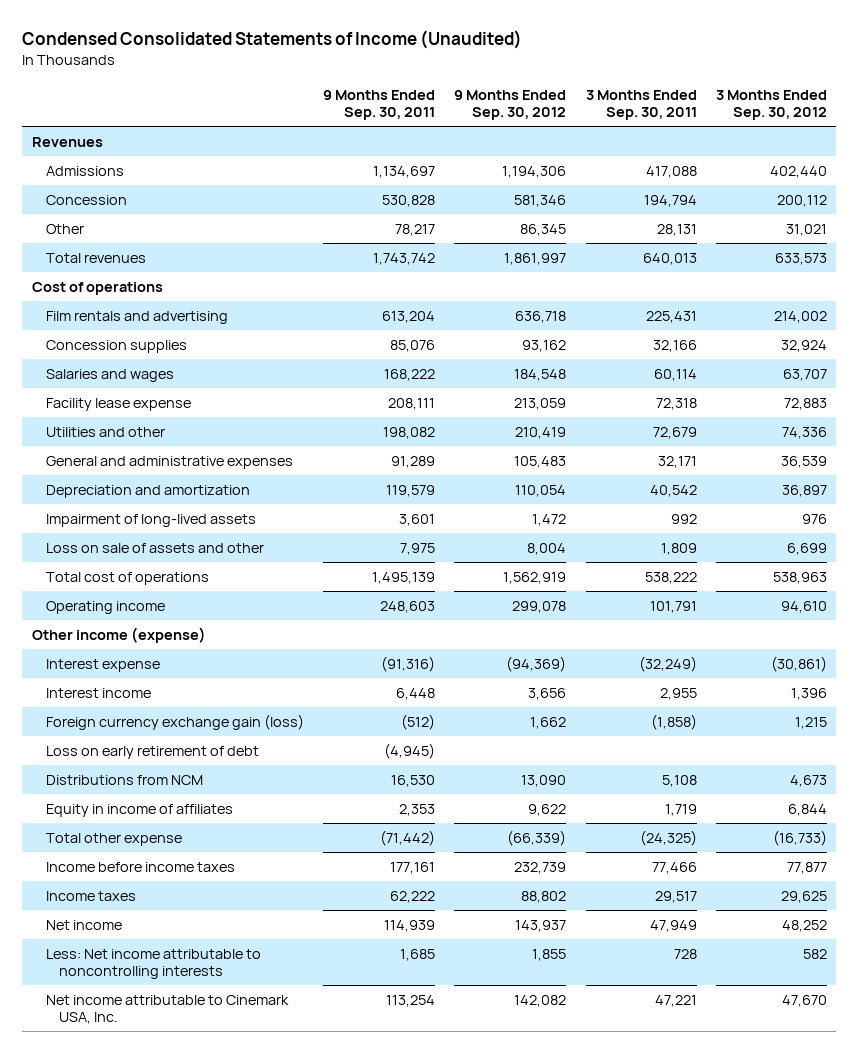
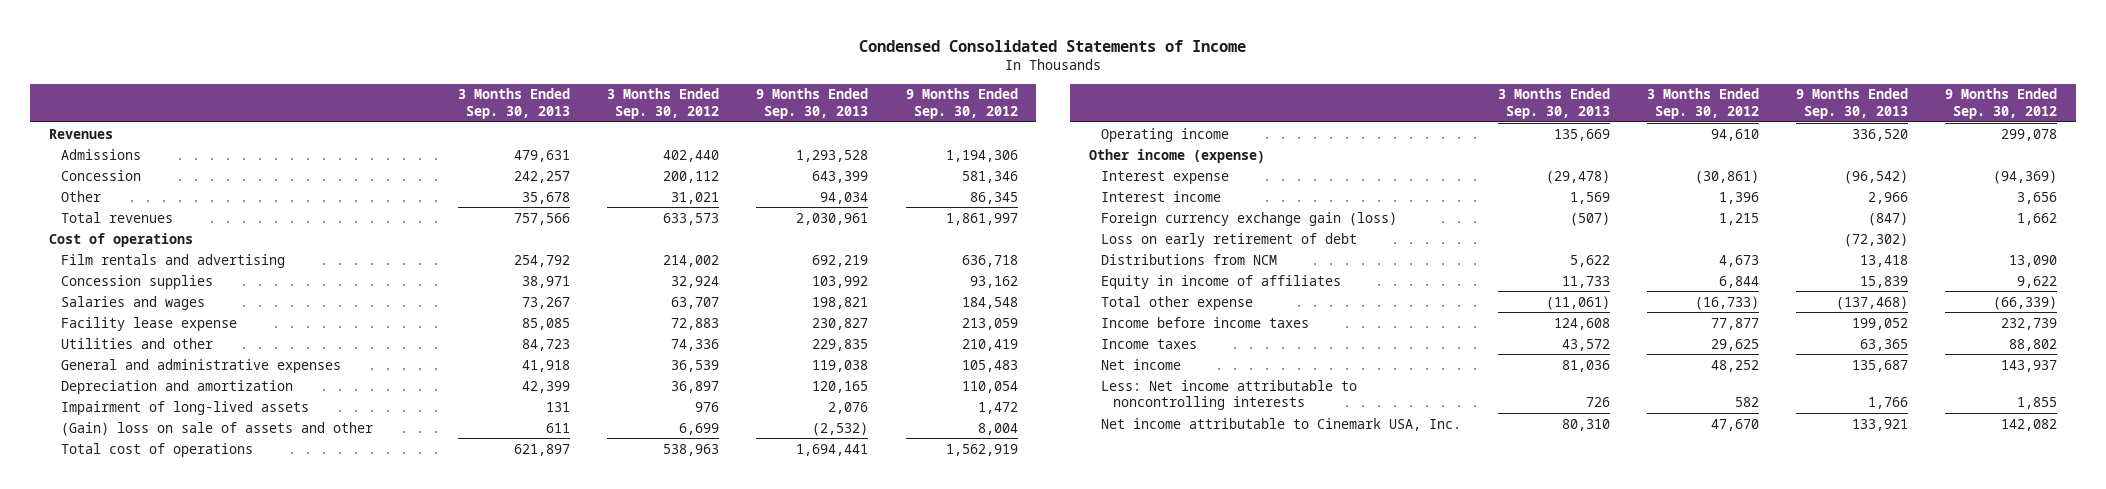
[22,30,523,50] Condensed Consolidated Statements of Income (Unaudited) -> [859,39,1247,52] Condensed Consolidated Statements of Income
[323,89,436,121] 9 Months Ended Sep. 30, 2011 -> none
[585,89,697,121] 3 Months Ended Sep. 30, 2011 -> none
none -> [458,88,571,119] 3 Months Ended Sep. 30, 2013
none -> [756,88,869,119] 9 Months Ended Sep. 30, 2013
[45,542,264,553] Loss on sale of assets and other -> [61,421,374,436] (Gain) loss on sale of assets and other

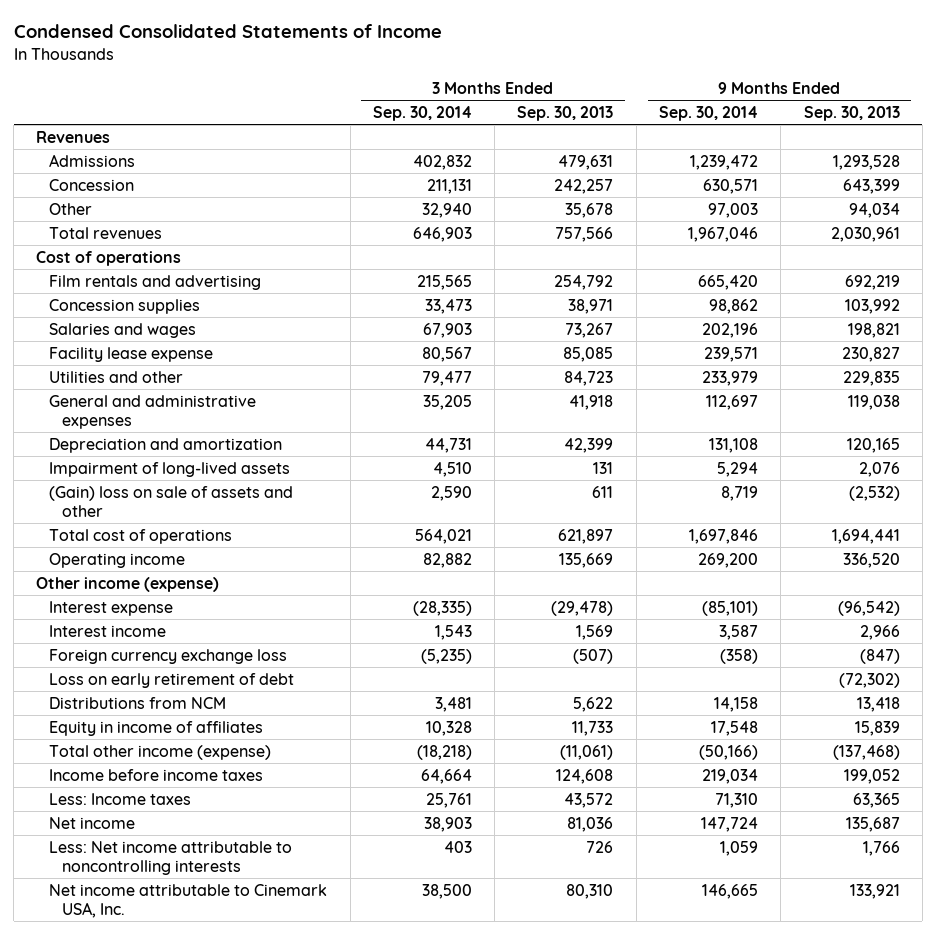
[607,88,720,119] 3 Months Ended Sep. 30, 2012 -> none
[905,88,1018,119] 9 Months Ended Sep. 30, 2012 -> none
none -> [372,105,472,121] Sep. 30, 2014
none -> [659,105,759,121] Sep. 30, 2014
[1100,211,1397,226] Foreign currency exchange gain (loss) -> [49,648,288,664] Foreign currency exchange loss
[1100,295,1253,310] Total other expense -> [49,744,272,760] Total other income (expense)
[1100,338,1197,349] Income taxes -> [49,792,192,805] Less: Income taxes

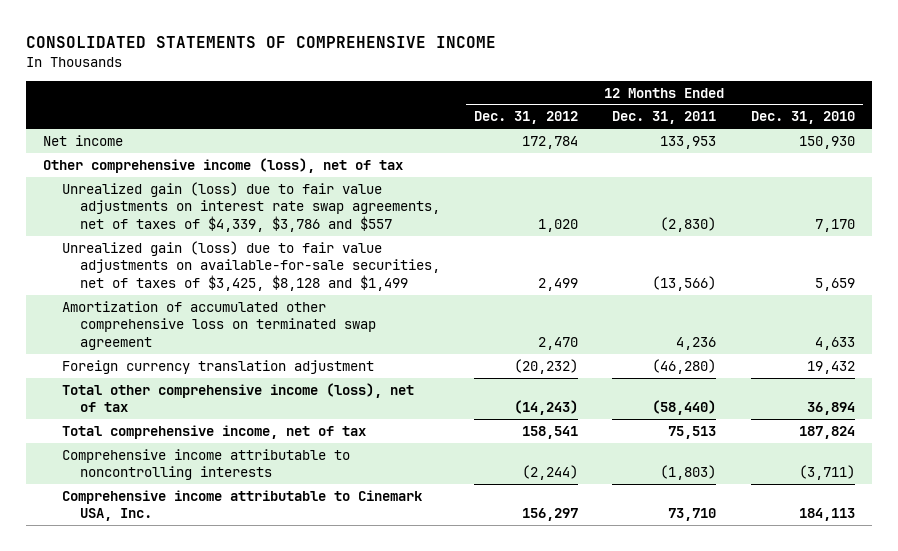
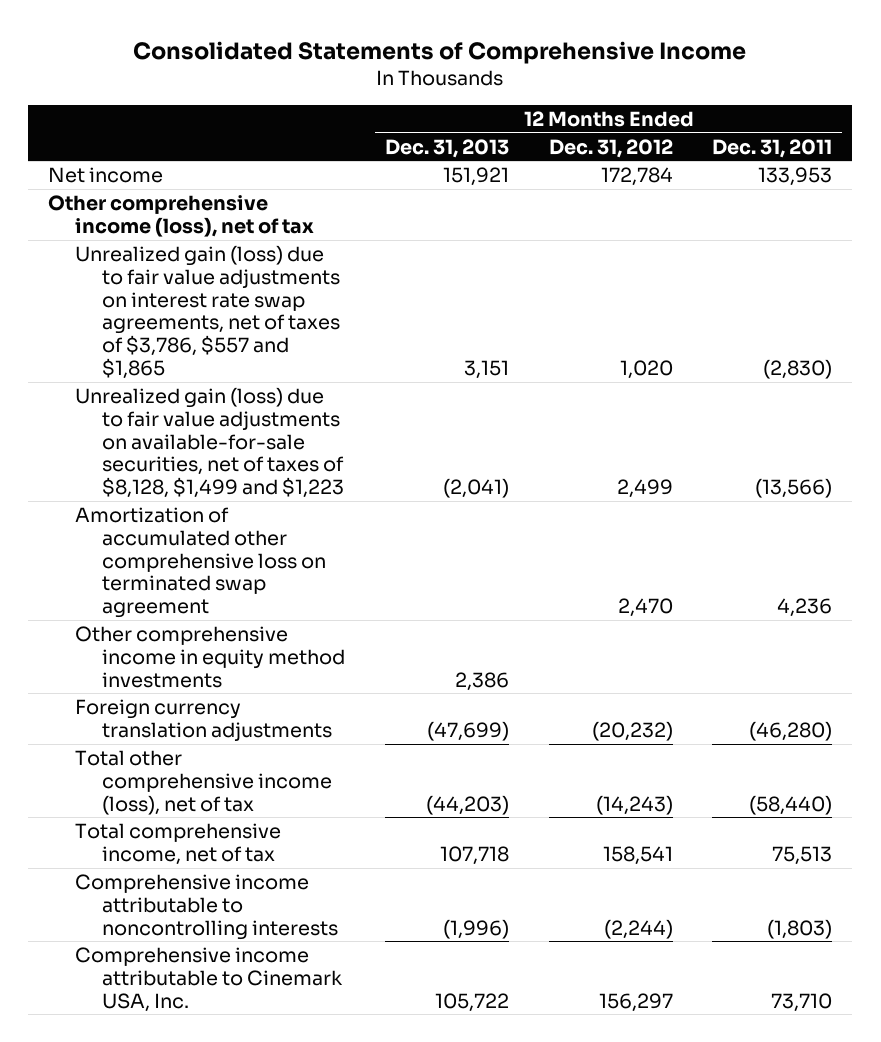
[26,35,497,48] CONSOLIDATED STATEMENTS OF COMPREHENSIVE INCOME -> [133,40,747,64] Consolidated Statements of Comprehensive Income
[750,111,855,125] Dec. 31, 2010 -> none
none -> [384,138,509,158] Dec. 31, 2013
[61,181,440,233] Unrealized gain (loss) due to fair value adjustments on interest rate swap agreements, net of taxes of $4,339, $3,786 and $557 -> [75,245,340,379] Unrealized gain (loss) due to fair value adjustments on interest rate swap agreements, net of taxes of $3,786, $557 and $1,865
[61,240,440,292] Unrealized gain (loss) due to fair value adjustments on available-for-sale securities, net of taxes of $3,425, $8,128 and $1,499 -> [75,387,344,499] Unrealized gain (loss) due to fair value adjustments on available-for-sale securities, net of taxes of $8,128, $1,499 and $1,223
none -> [75,626,345,688] Other comprehensive income in equity method investments
[61,359,374,374] Foreign currency translation adjustment -> [75,699,332,741] Foreign currency translation adjustments

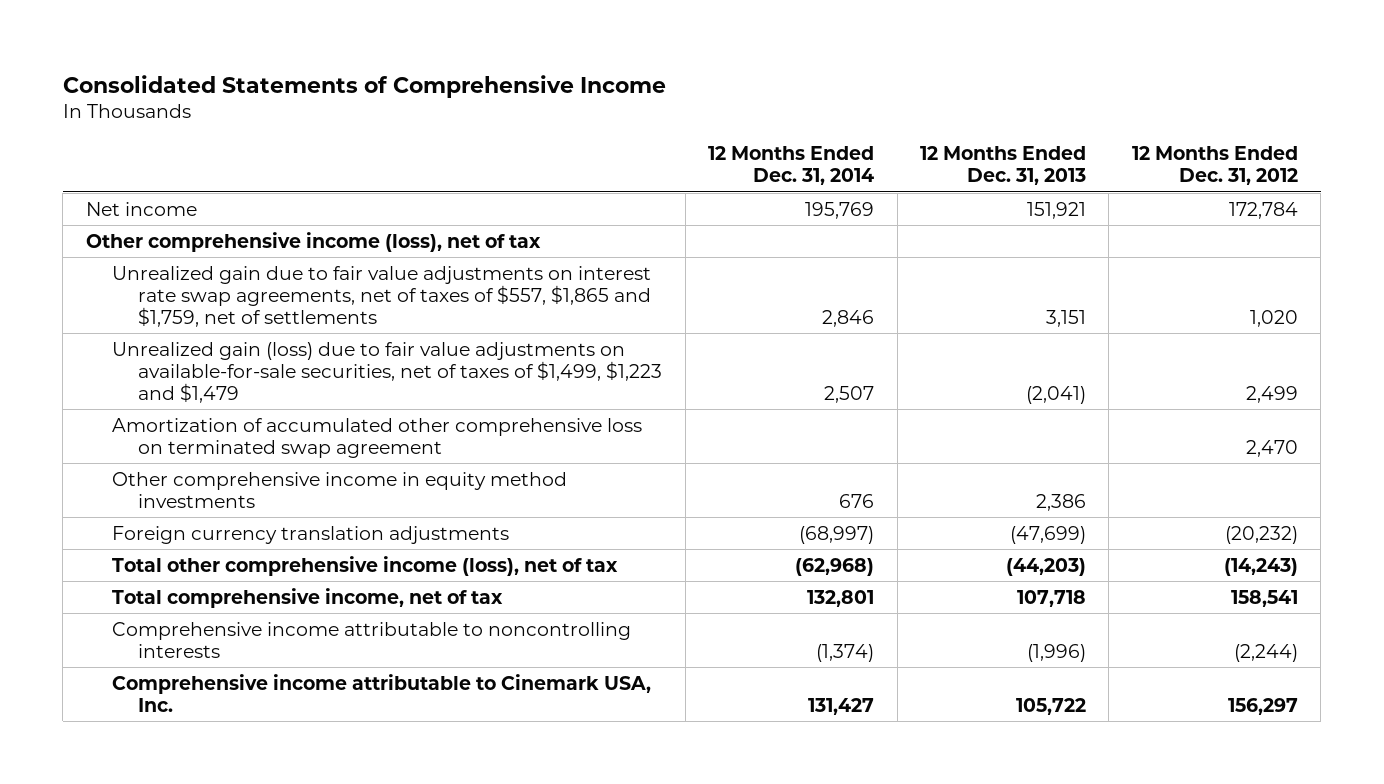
[712,138,833,158] Dec. 31, 2011 -> none
none -> [708,146,875,186] 12 Months Ended Dec. 31, 2014
[75,245,340,379] Unrealized gain (loss) due to fair value adjustments on interest rate swap agreements, net of taxes of $3,786, $557 and $1,865 -> [112,265,652,328] Unrealized gain due to fair value adjustments on interest rate swap agreements, net of taxes of $557, $1,865 and $1,759, net of settlements
[75,387,344,499] Unrealized gain (loss) due to fair value adjustments on available-for-sale securities, net of taxes of $8,128, $1,499 and $1,223 -> [112,341,663,404] Unrealized gain (loss) due to fair value adjustments on available-for-sale securities, net of taxes of $1,499, $1,223 and $1,479

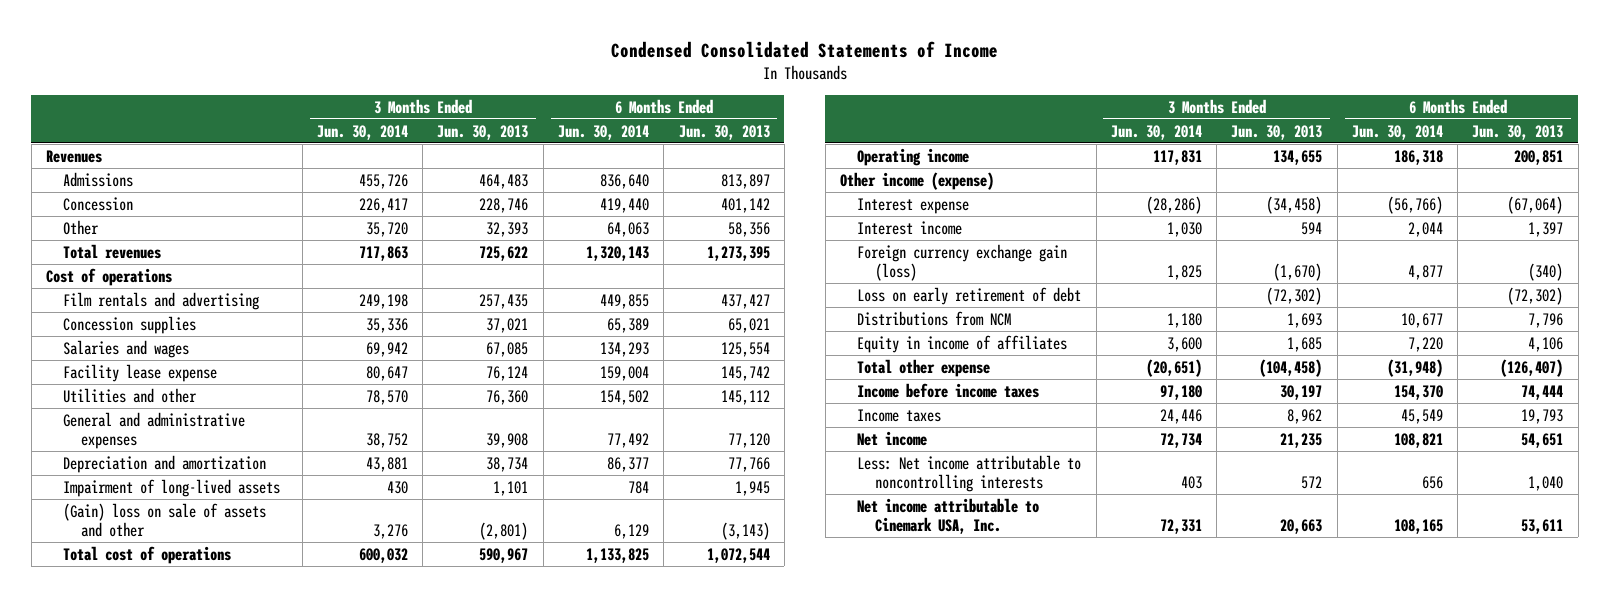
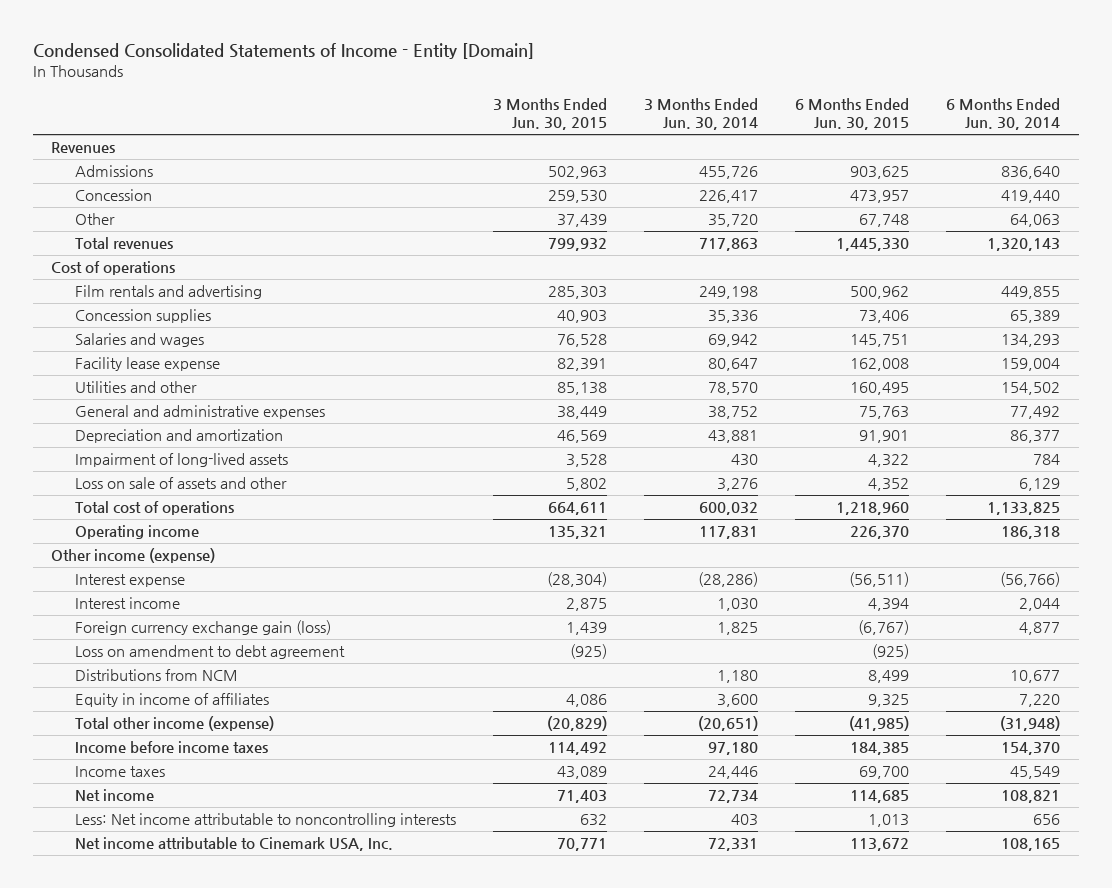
[610,40,998,58] Condensed Consolidated Statements of Income -> [32,42,534,59] Condensed Consolidated Statements of Income - Entity [Domain]
[437,124,529,140] Jun. 30, 2013 -> none
[678,124,770,140] Jun. 30, 2013 -> none
none -> [492,97,607,131] 3 Months Ended Jun. 30, 2015
none -> [795,97,910,131] 6 Months Ended Jun. 30, 2015
[63,502,267,537] (Gain) loss on sale of assets and other -> [74,477,287,490] Loss on sale of assets and other
[857,286,1082,305] Loss on early retirement of debt -> none
none -> [74,645,345,660] Loss on amendment to debt agreement
[857,358,991,377] Total other expense -> [74,716,274,732] Total other income (expense)

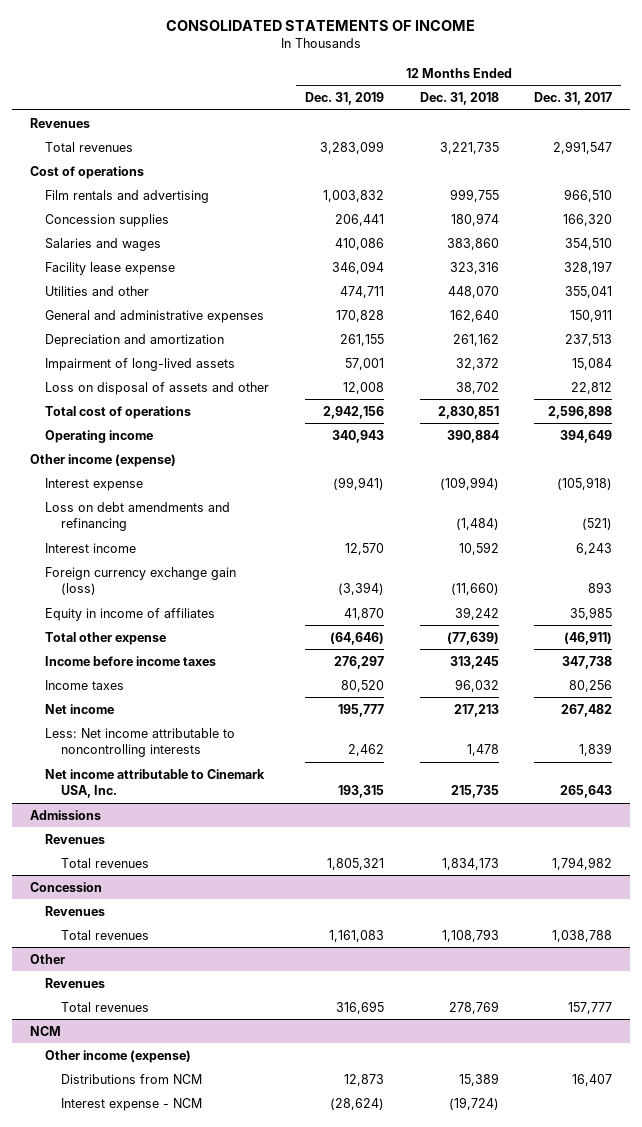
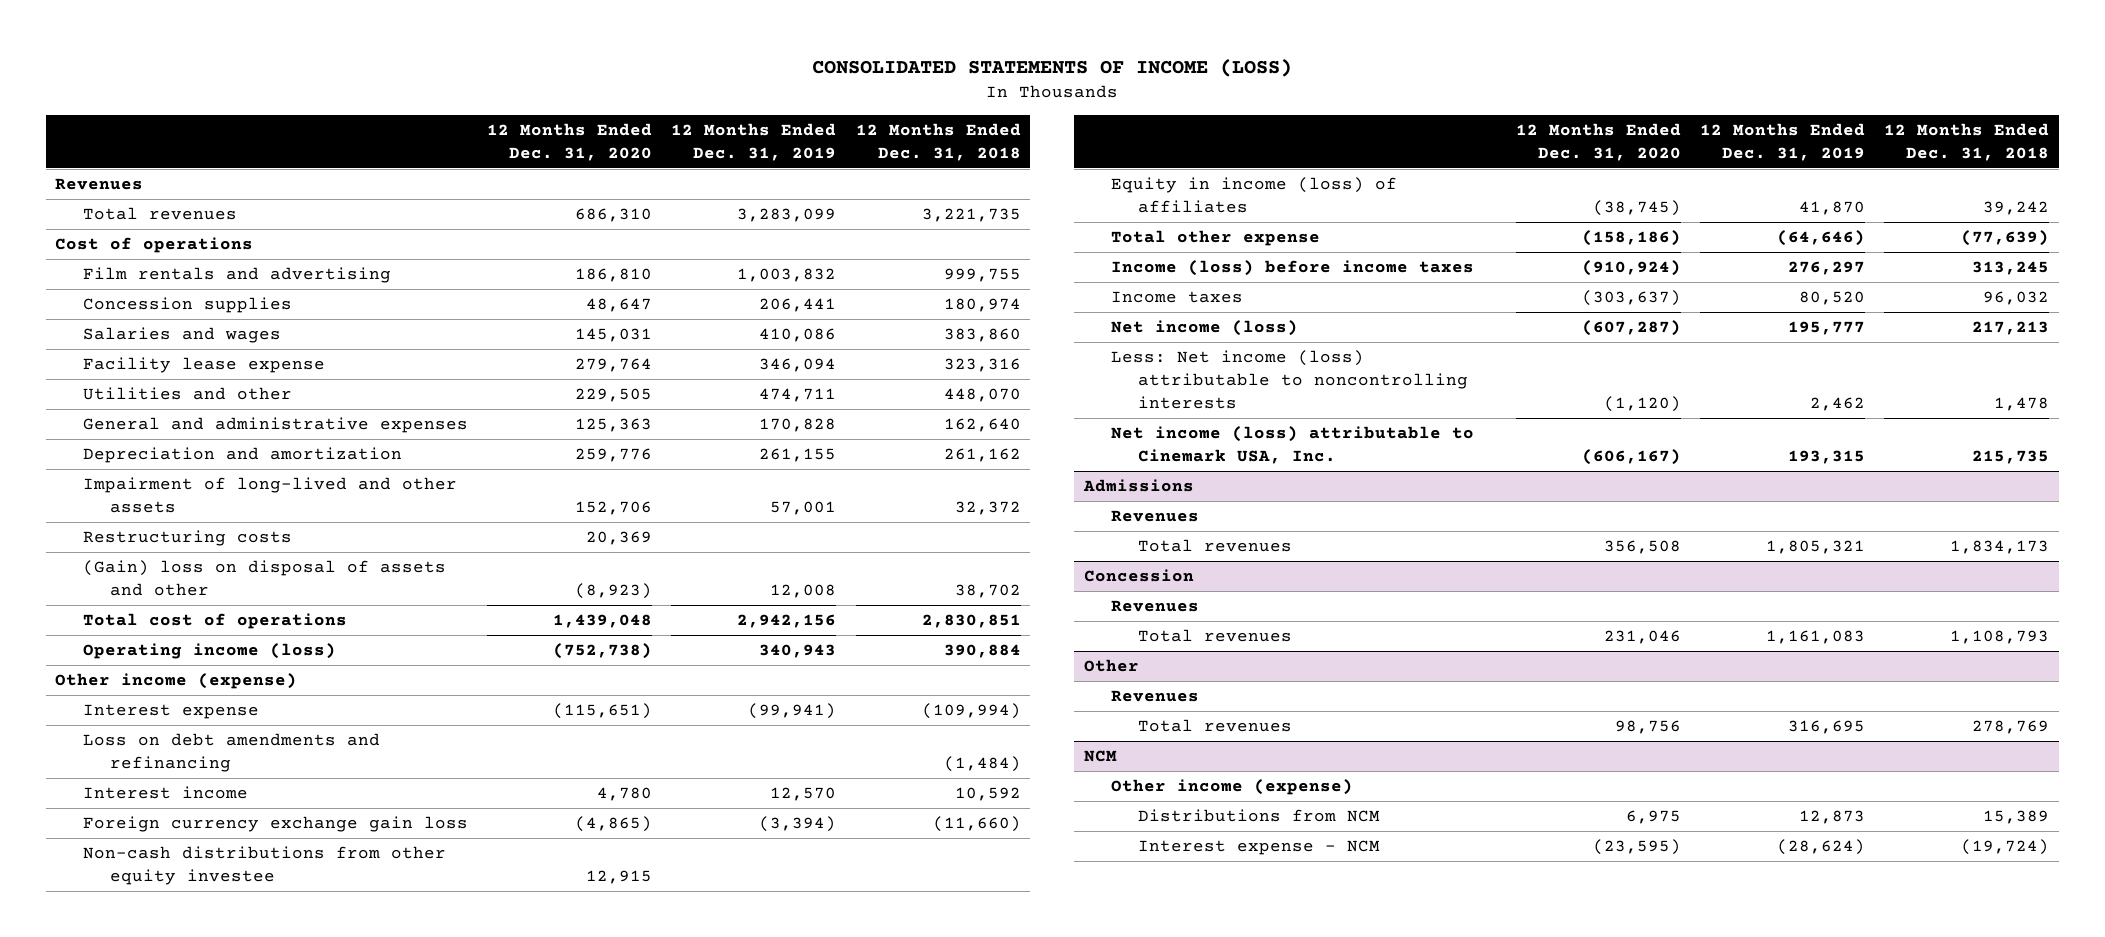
[165,20,475,32] CONSOLIDATED STATEMENTS OF INCOME -> [812,59,1293,78] CONSOLIDATED STATEMENTS OF INCOME (LOSS)
[534,92,613,106] Dec. 31, 2017 -> none
none -> [486,123,652,161] 12 Months Ended Dec. 31, 2020
[45,357,236,371] Impairment of long-lived assets -> [82,477,457,513] Impairment of long-lived and other assets
none -> [82,530,292,547] Restructuring costs
[45,381,270,395] Loss on disposal of assets and other -> [82,560,446,596] (Gain) loss on disposal of assets and other
[45,429,154,443] Operating income -> [82,643,336,660] Operating income (loss)
[45,566,237,596] Foreign currency exchange gain (loss) -> [82,816,468,833] Foreign currency exchange gain loss
none -> [82,846,446,885] Non-cash distributions from other equity investee
[45,607,216,621] Equity in income of affiliates -> [1111,177,1398,213] Equity in income (loss) of affiliates
[45,655,217,666] Income before income taxes -> [1111,260,1475,277] Income (loss) before income taxes
[45,703,115,714] Net income -> [1111,320,1299,337] Net income (loss)
[45,727,236,758] Less: Net income attributable to noncontrolling interests -> [1111,350,1469,409] Less: Net income (loss) attributable to noncontrolling interests
[45,768,266,799] Net income attributable to Cinemark USA, Inc. -> [1111,426,1475,464] Net income (loss) attributable to Cinemark USA, Inc.

